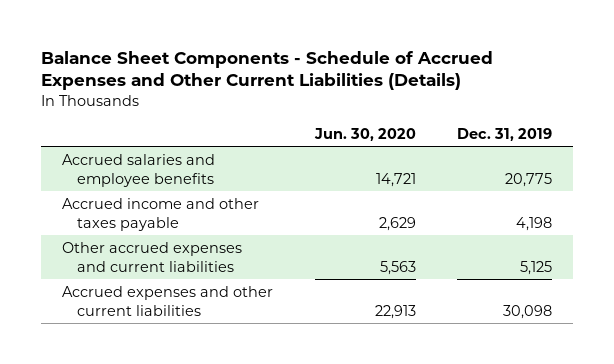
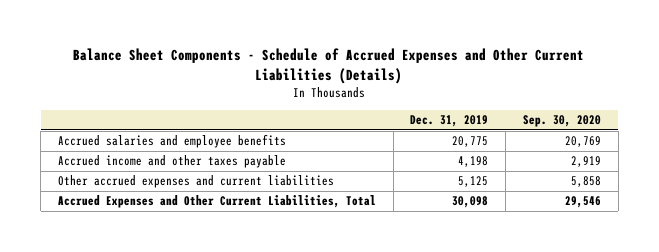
[313,127,416,141] Jun. 30, 2020 -> none
none -> [523,115,602,128] Sep. 30, 2020
[61,285,273,316] Accrued expenses and other current liabilities -> [57,195,376,209] Accrued Expenses and Other Current Liabilities, Total

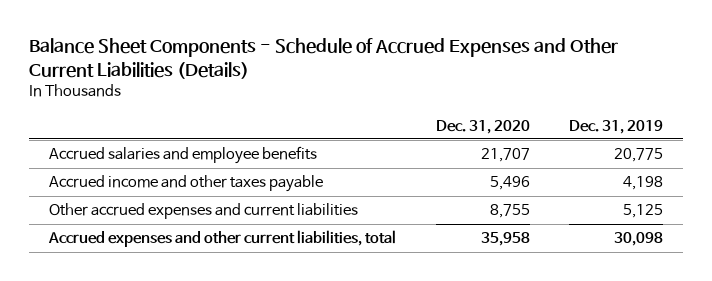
[523,115,602,128] Sep. 30, 2020 -> none
none -> [435,119,530,134] Dec. 31, 2020
[57,195,376,209] Accrued Expenses and Other Current Liabilities, Total -> [47,230,396,248] Accrued expenses and other current liabilities, total

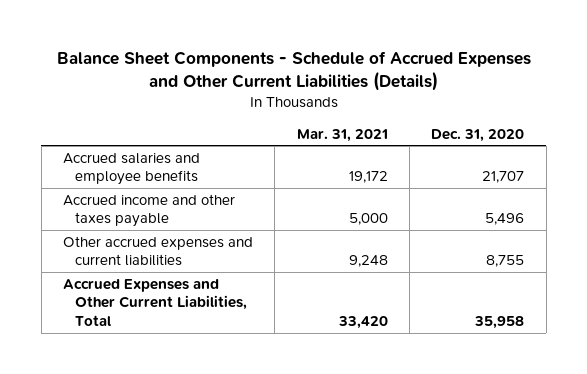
[569,119,664,134] Dec. 31, 2019 -> none
none -> [296,128,388,142] Mar. 31, 2021
[47,230,396,248] Accrued expenses and other current liabilities, total -> [63,278,248,327] Accrued Expenses and Other Current Liabilities, Total

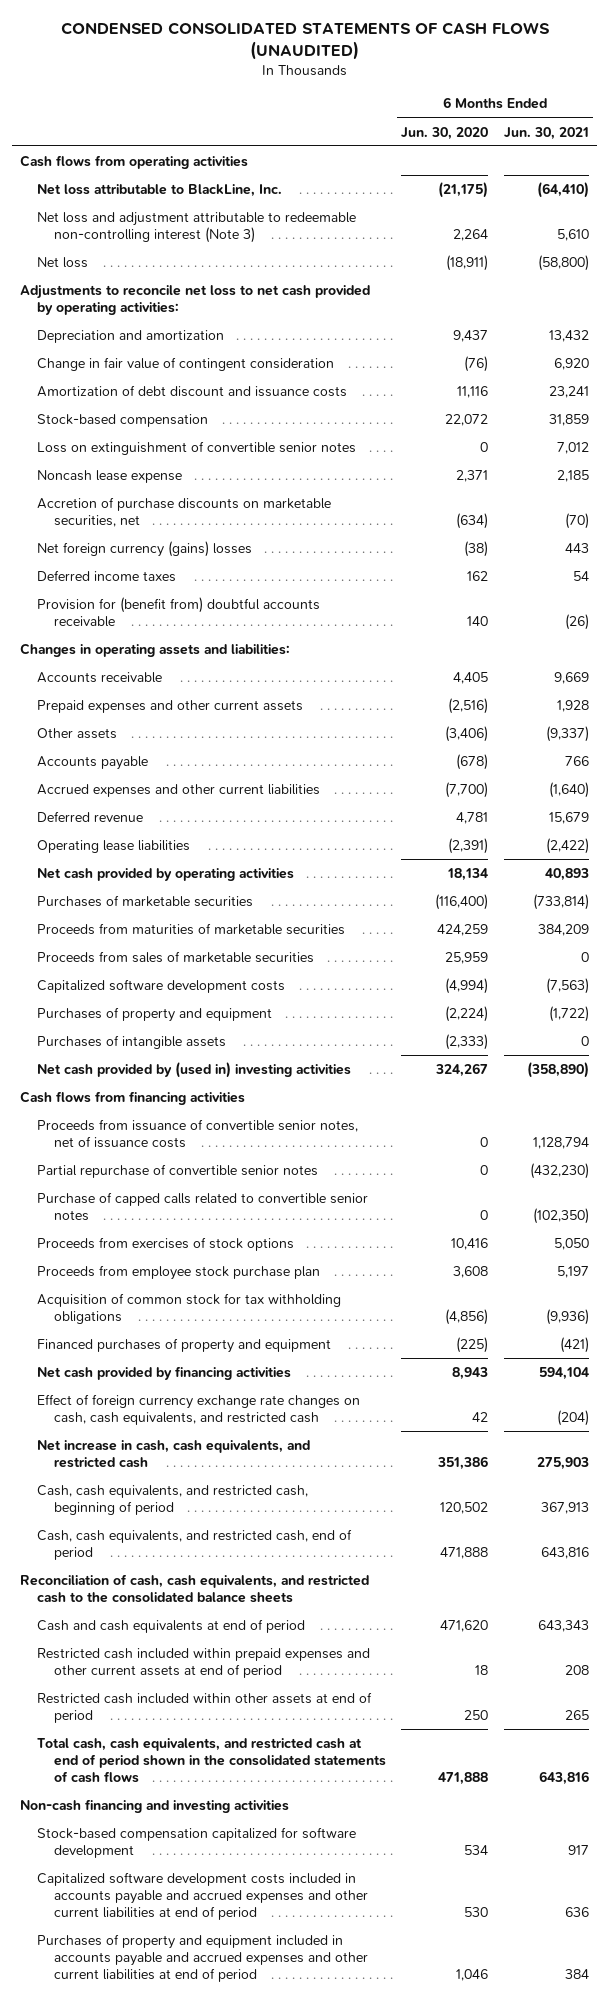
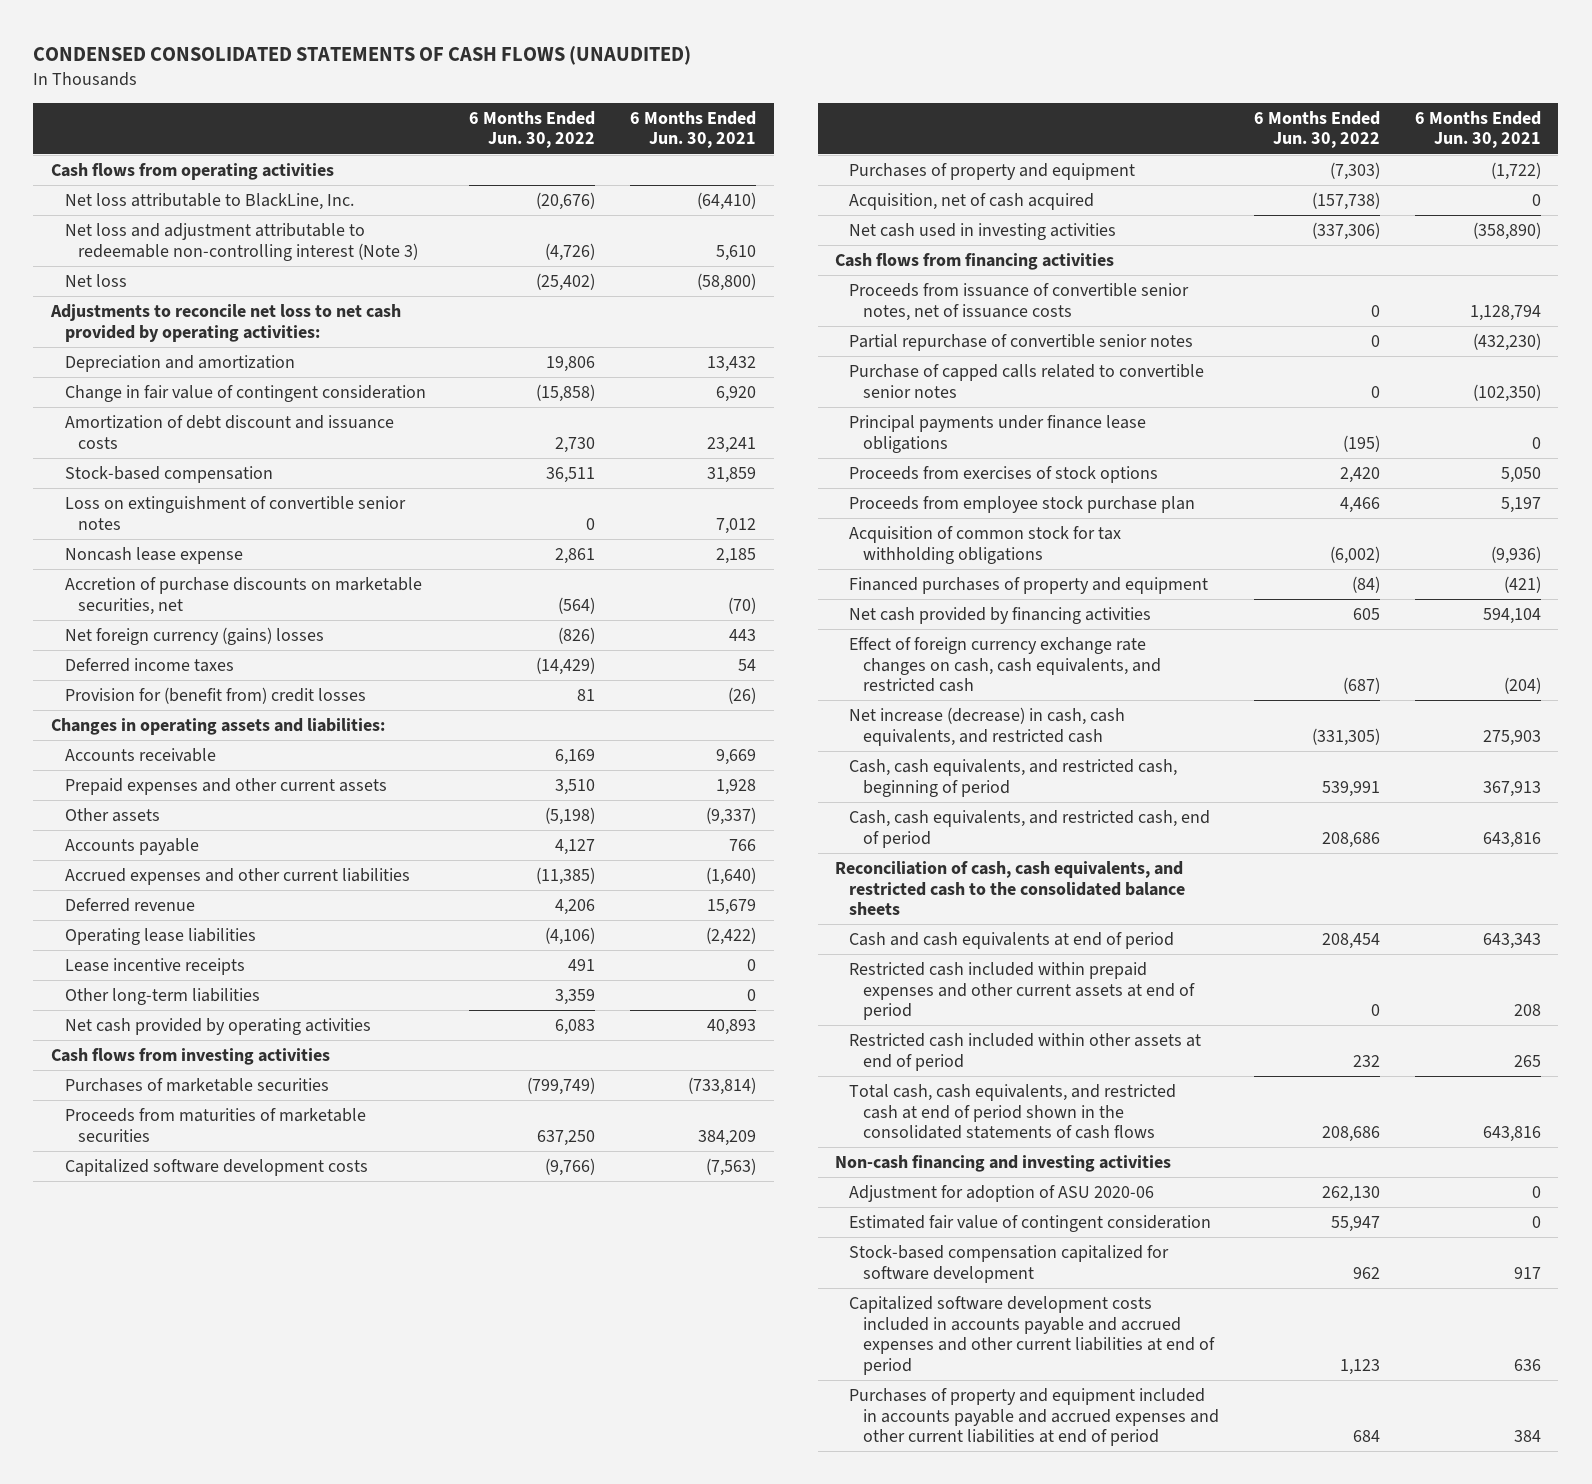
[401,126,489,140] Jun. 30, 2020 -> none
none -> [469,110,596,149] 6 Months Ended Jun. 30, 2022
[36,596,320,628] Provision for (benefit from) doubtful accounts receivable -> [64,686,366,704] Provision for (benefit from) credit losses
none -> [64,957,245,975] Lease incentive receipts
none -> [64,987,260,1005] Other long-term liabilities
none -> [50,1047,330,1065] Cash flows from investing activities
[36,950,314,963] Proceeds from sales of marketable securities -> none
[36,1034,226,1049] Purchases of intangible assets -> none
none -> [849,192,1095,210] Acquisition, net of cash acquired
[36,1061,351,1078] Net cash provided by (used in) investing activities -> [849,222,1117,240] Net cash used in investing activities
none -> [849,414,1147,453] Principal payments under finance lease obligations
[36,1439,310,1469] Net increase in cash, cash equivalents, and restricted cash -> [849,706,1126,746] Net increase (decrease) in cash, cash equivalents, and restricted cash
none -> [849,1184,1155,1202] Adjustment for adoption of ASU 2020-06
none -> [849,1214,1212,1232] Estimated fair value of contingent consideration

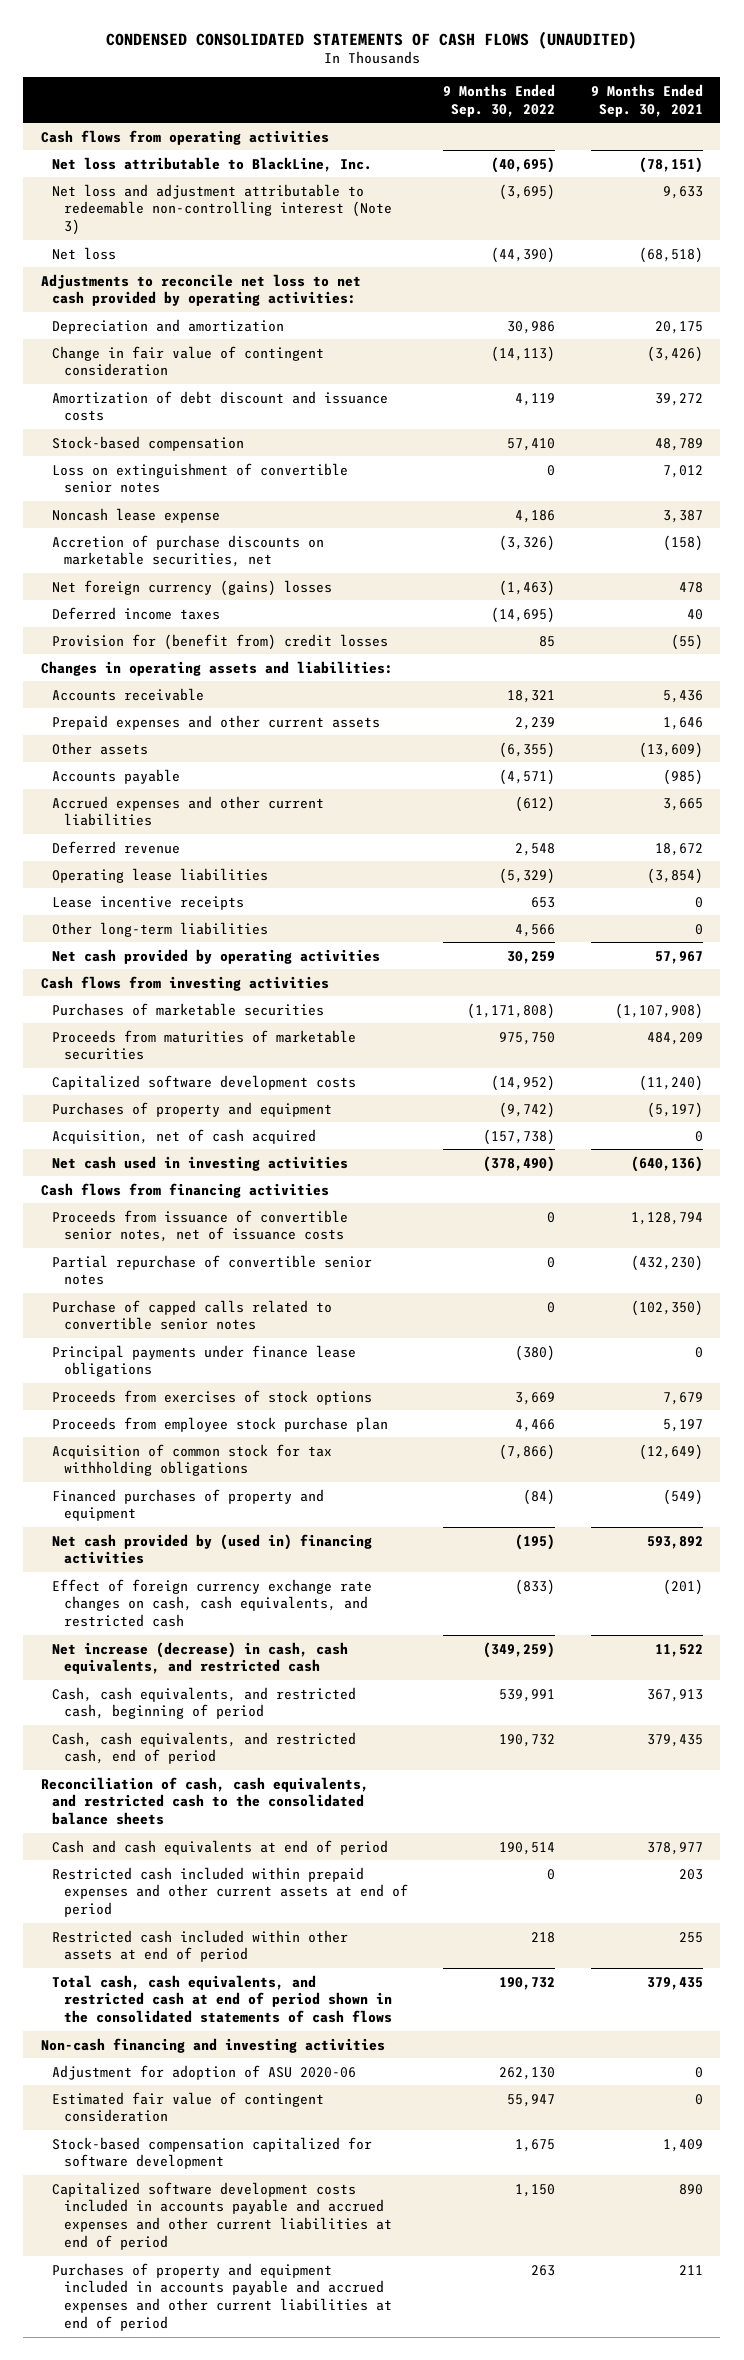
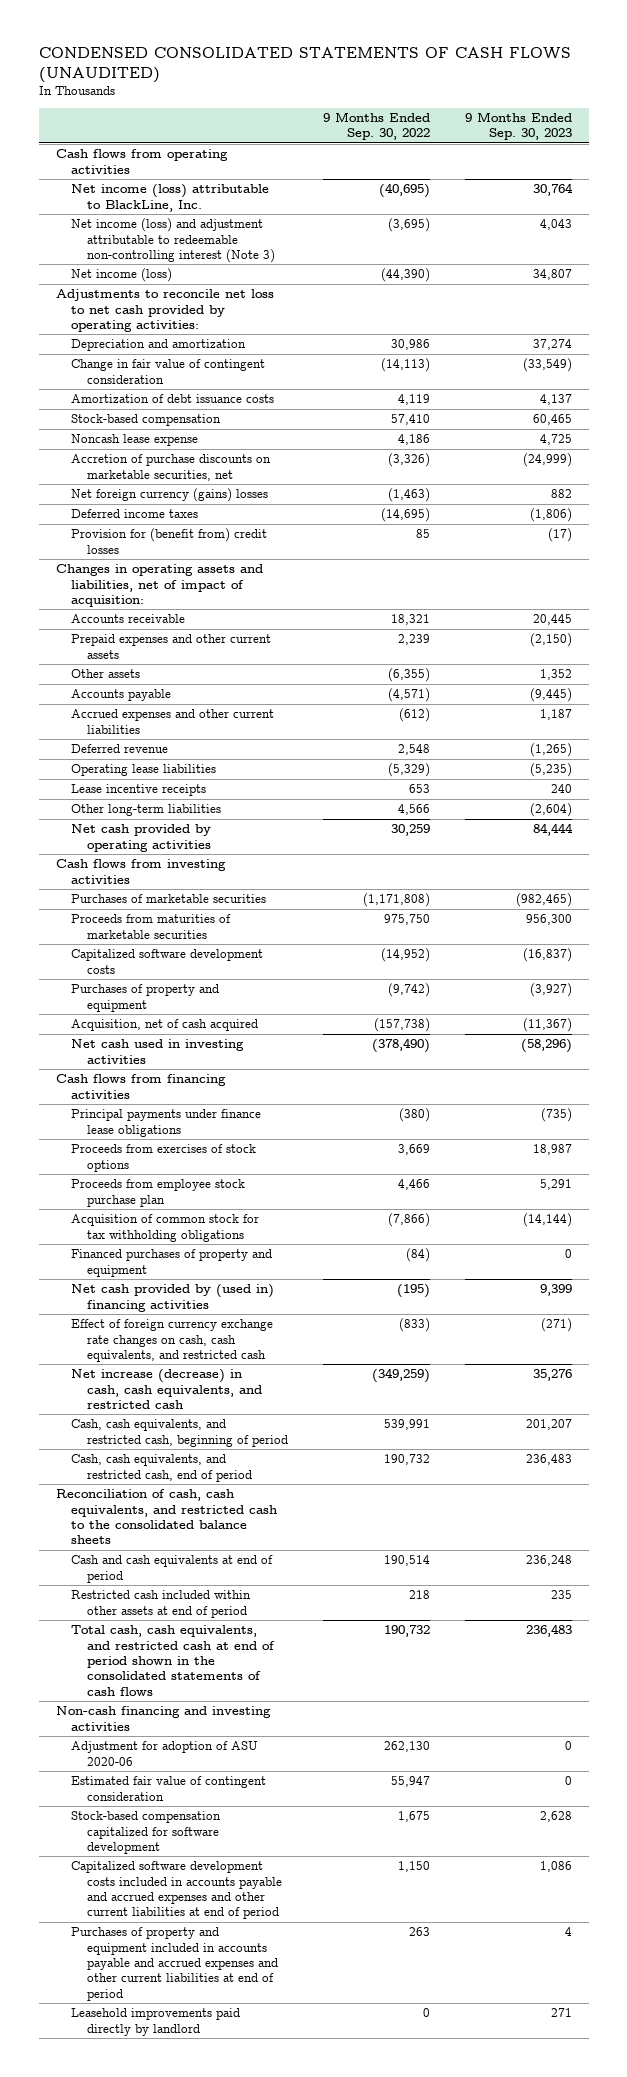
[590,83,703,117] 9 Months Ended Sep. 30, 2021 -> none
none -> [464,111,572,141] 9 Months Ended Sep. 30, 2023
[52,156,373,172] Net loss attributable to BlackLine, Inc. -> [71,184,270,212] Net income (loss) attributable to BlackLine, Inc.
[52,183,393,236] Net loss and adjustment attributable to redeemable non-controlling interest (Note 3) -> [71,218,275,264] Net income (loss) and adjustment attributable to redeemable non-controlling interest (Note 3)
[52,246,117,260] Net loss -> [71,268,173,283] Net income (loss)
[52,390,389,422] Amortization of debt discount and issuance costs -> [71,394,275,404] Amortization of debt issuance costs
[52,462,349,494] Loss on extinguishment of convertible senior notes -> none
[40,660,393,676] Changes in operating assets and liabilities: -> [55,564,263,608] Changes in operating assets and liabilities, net of impact of acquisition:
[52,1209,349,1243] Proceeds from issuance of convertible senior notes, net of issuance costs -> none
[52,1254,373,1286] Partial repurchase of convertible senior notes -> none
[52,1299,333,1331] Purchase of capped calls related to convertible senior notes -> none
[52,1866,409,1918] Restricted cash included within prepaid expenses and other current assets at end of period -> none
none -> [71,2008,241,2036] Leasehold improvements paid directly by landlord

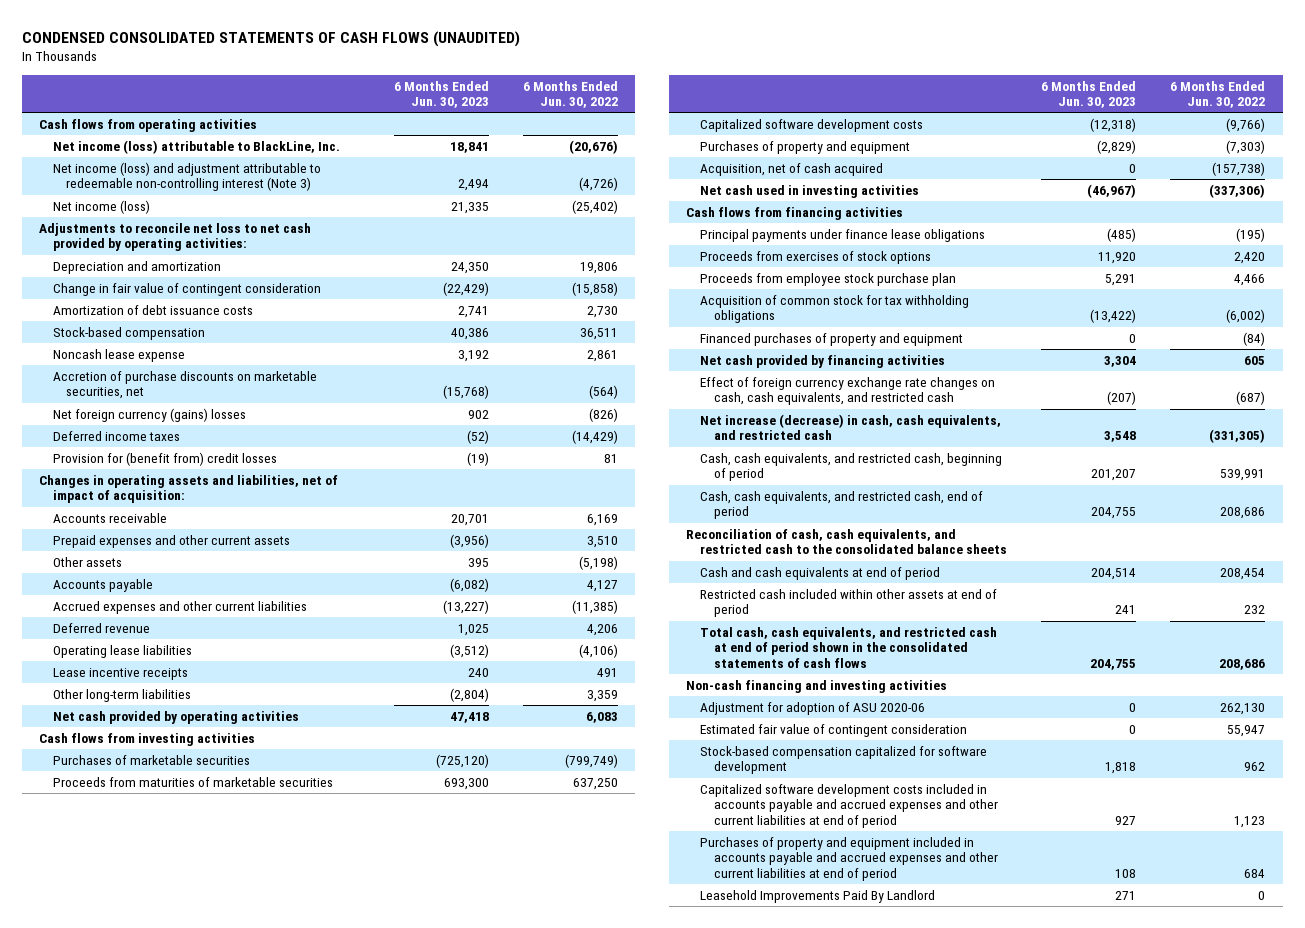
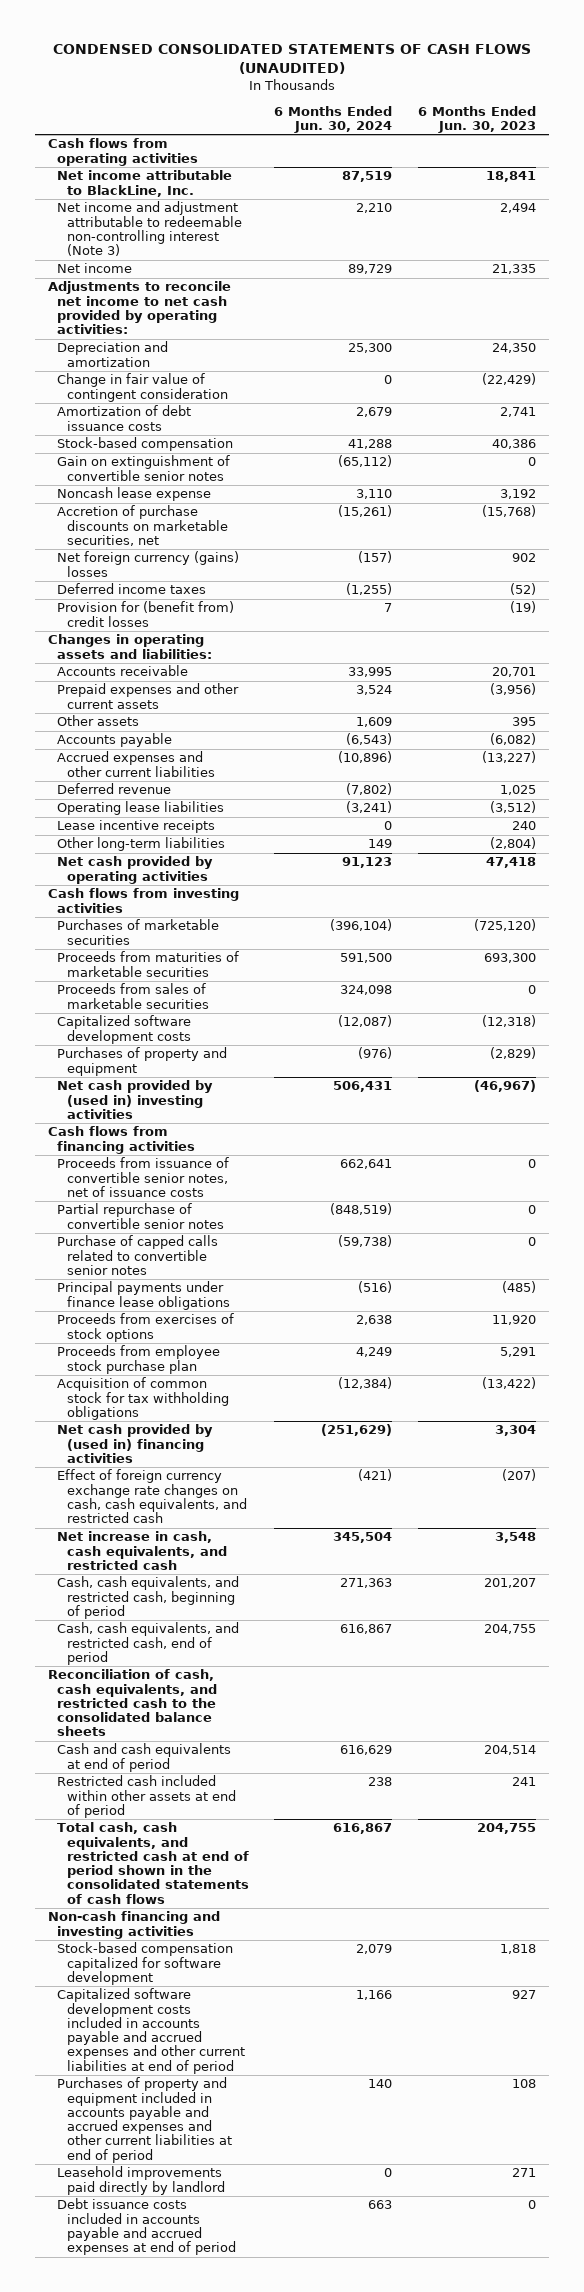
[523,80,619,109] 6 Months Ended Jun. 30, 2022 -> none
none -> [274,105,393,133] 6 Months Ended Jun. 30, 2024
[52,139,340,154] Net income (loss) attributable to BlackLine, Inc. -> [57,170,233,197] Net income attributable to BlackLine, Inc.
[52,161,321,192] Net income (loss) and adjustment attributable to redeemable non-controlling interest (Note 3) -> [57,201,242,257] Net income and adjustment attributable to redeemable non-controlling interest (Note 3)
[52,199,150,214] Net income (loss) -> [57,263,133,274] Net income
[39,222,312,252] Adjustments to reconcile net loss to net cash provided by operating activities: -> [48,281,232,335] Adjustments to reconcile net income to net cash provided by operating activities:
none -> [57,455,231,481] Gain on extinguishment of convertible senior notes
[39,474,339,504] Changes in operating assets and liabilities, net of impact of acquisition: -> [48,634,213,659] Changes in operating assets and liabilities:
none -> [57,983,209,1009] Proceeds from sales of marketable securities
[699,162,883,176] Acquisition, net of cash acquired -> none
[699,184,919,198] Net cash used in investing activities -> [57,1080,214,1119] Net cash provided by (used in) investing activities
none -> [57,1157,230,1197] Proceeds from issuance of convertible senior notes, net of issuance costs
none -> [57,1203,224,1229] Partial repurchase of convertible senior notes
none -> [57,1235,219,1275] Purchase of capped calls related to convertible senior notes
[699,332,963,346] Financed purchases of property and equipment -> none
[699,354,945,368] Net cash provided by financing activities -> [57,1424,214,1463] Net cash provided by (used in) financing activities
[699,413,1001,441] Net increase (decrease) in cash, cash equivalents, and restricted cash -> [57,1531,227,1570] Net increase in cash, cash equivalents, and restricted cash
[699,701,925,715] Adjustment for adoption of ASU 2020-06 -> none
[699,723,967,737] Estimated fair value of contingent consideration -> none
[699,889,935,903] Leasehold Improvements Paid By Landlord -> [57,2166,225,2195] Leasehold improvements paid directly by landlord
none -> [57,2198,236,2256] Debt issuance costs included in accounts payable and accrued expenses at end of period

